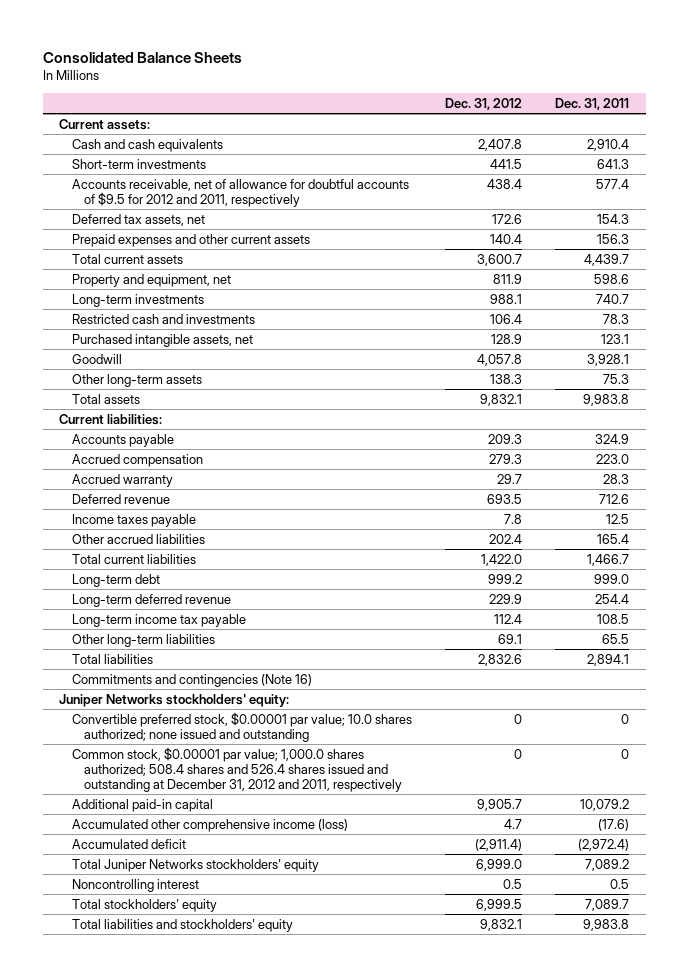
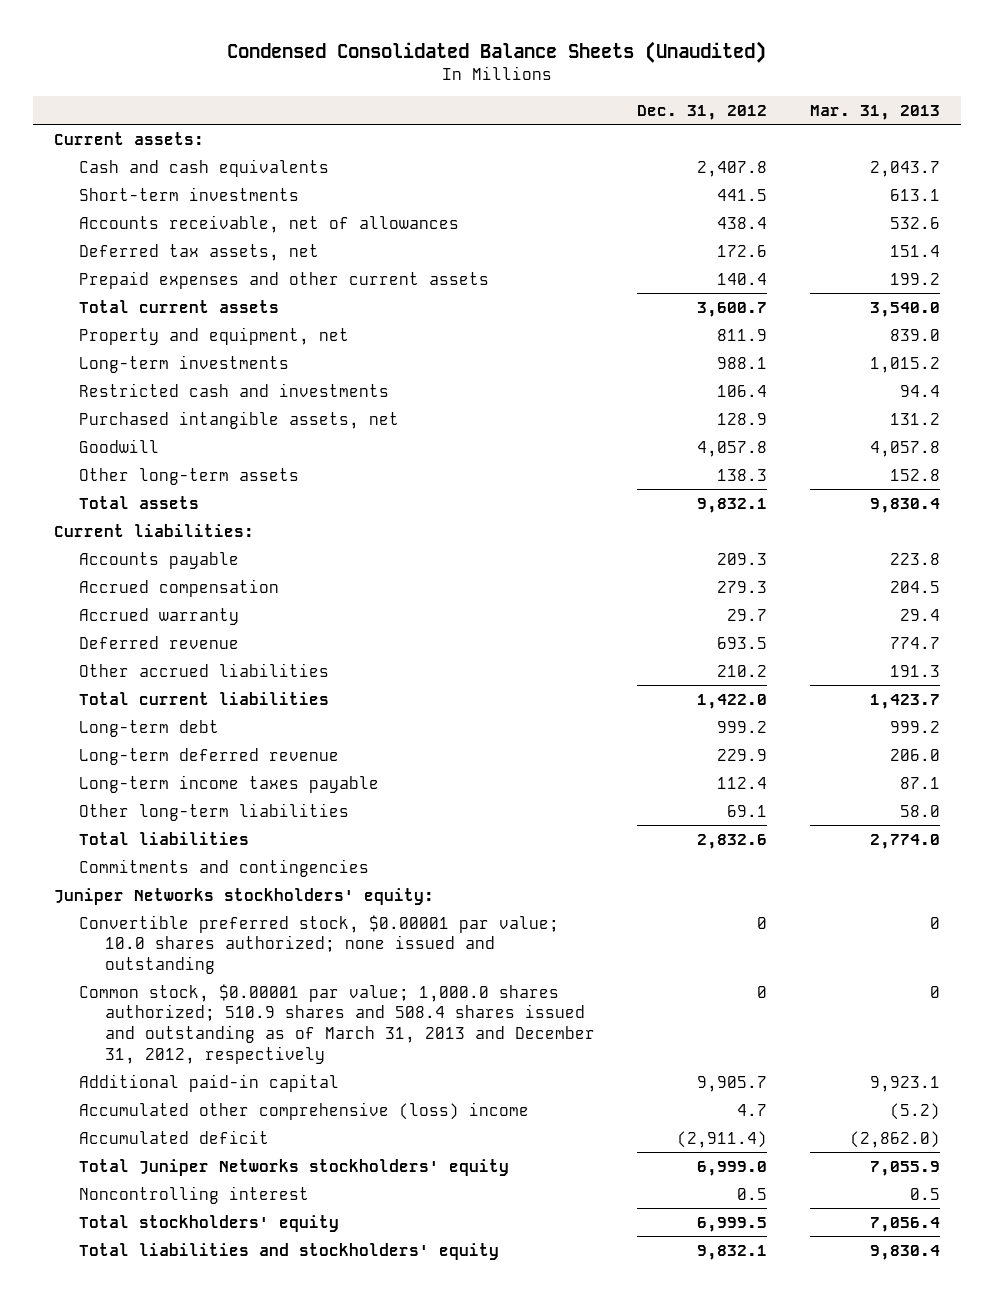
[42,51,242,63] Consolidated Balance Sheets -> [226,40,766,63] Condensed Consolidated Balance Sheets (Unaudited)
[555,97,630,110] Dec. 31, 2011 -> none
none -> [809,104,940,120] Mar. 31, 2013
[71,178,409,207] Accounts receivable, net of allowance for doubtful accounts of $9.5 for 2012 and 2011, respectively -> [79,214,460,233] Accounts receivable, net of allowances
[71,513,196,527] Income taxes payable -> none
[488,533,522,544] 202.4 -> [717,664,768,677] 210.2
[71,613,246,627] Long-term income tax payable -> [79,774,380,793] Long-term income taxes payable
[71,673,312,687] Commitments and contingencies (Note 16) -> [79,858,370,877] Commitments and contingencies
[71,746,402,792] Common stock, $0.00001 par value; 1,000.0 shares authorized; 508.4 shares and 526.4 shares issued and outstanding at December 31, 2012 and 2011, respectively -> [79,983,596,1064] Common stock, $0.00001 par value; 1,000.0 shares authorized; 510.9 shares and 508.4 shares issued and outstanding as of March 31, 2013 and December 31, 2012, respectively
[71,818,348,832] Accumulated other comprehensive income (loss) -> [79,1101,530,1120] Accumulated other comprehensive (loss) income

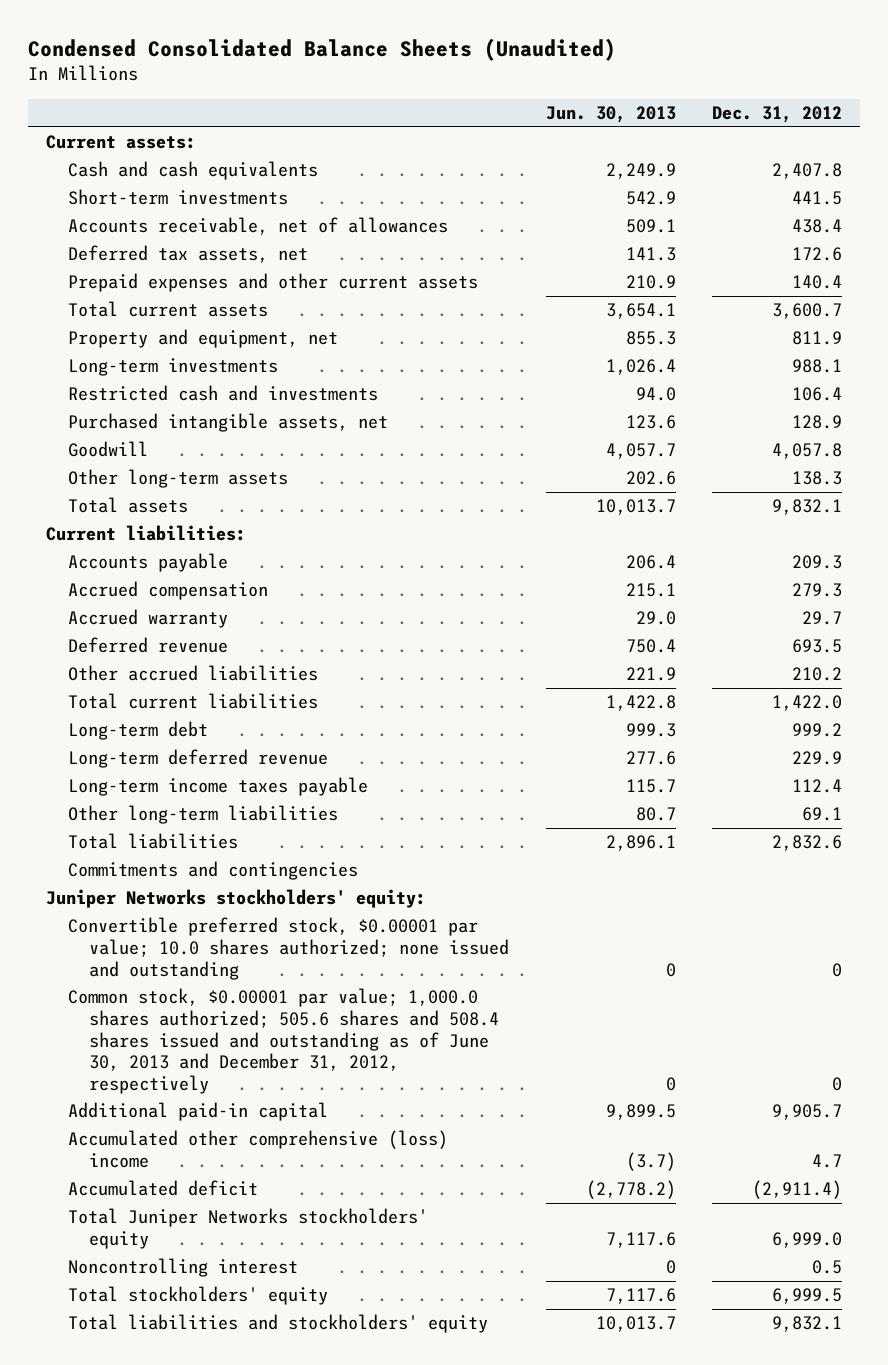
[809,104,940,120] Mar. 31, 2013 -> none
none -> [545,105,676,123] Jun. 30, 2013
[79,983,596,1064] Common stock, $0.00001 par value; 1,000.0 shares authorized; 510.9 shares and 508.4 shares issued and outstanding as of March 31, 2013 and December 31, 2012, respectively -> [67,988,500,1094] Common stock, $0.00001 par value; 1,000.0 shares authorized; 505.6 shares and 508.4 shares issued and outstanding as of June 30, 2013 and December 31, 2012, respectively

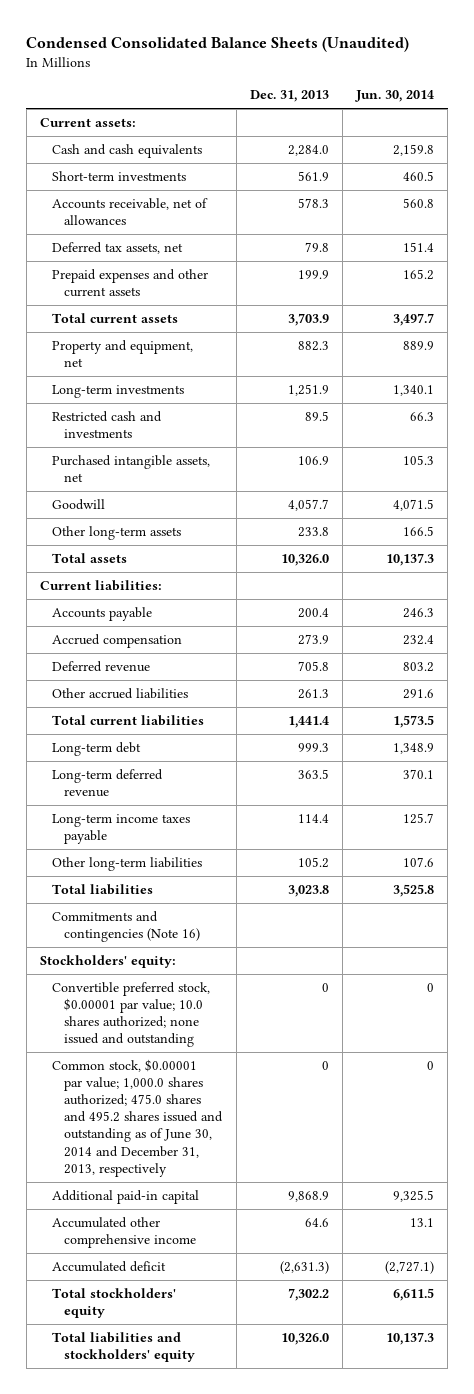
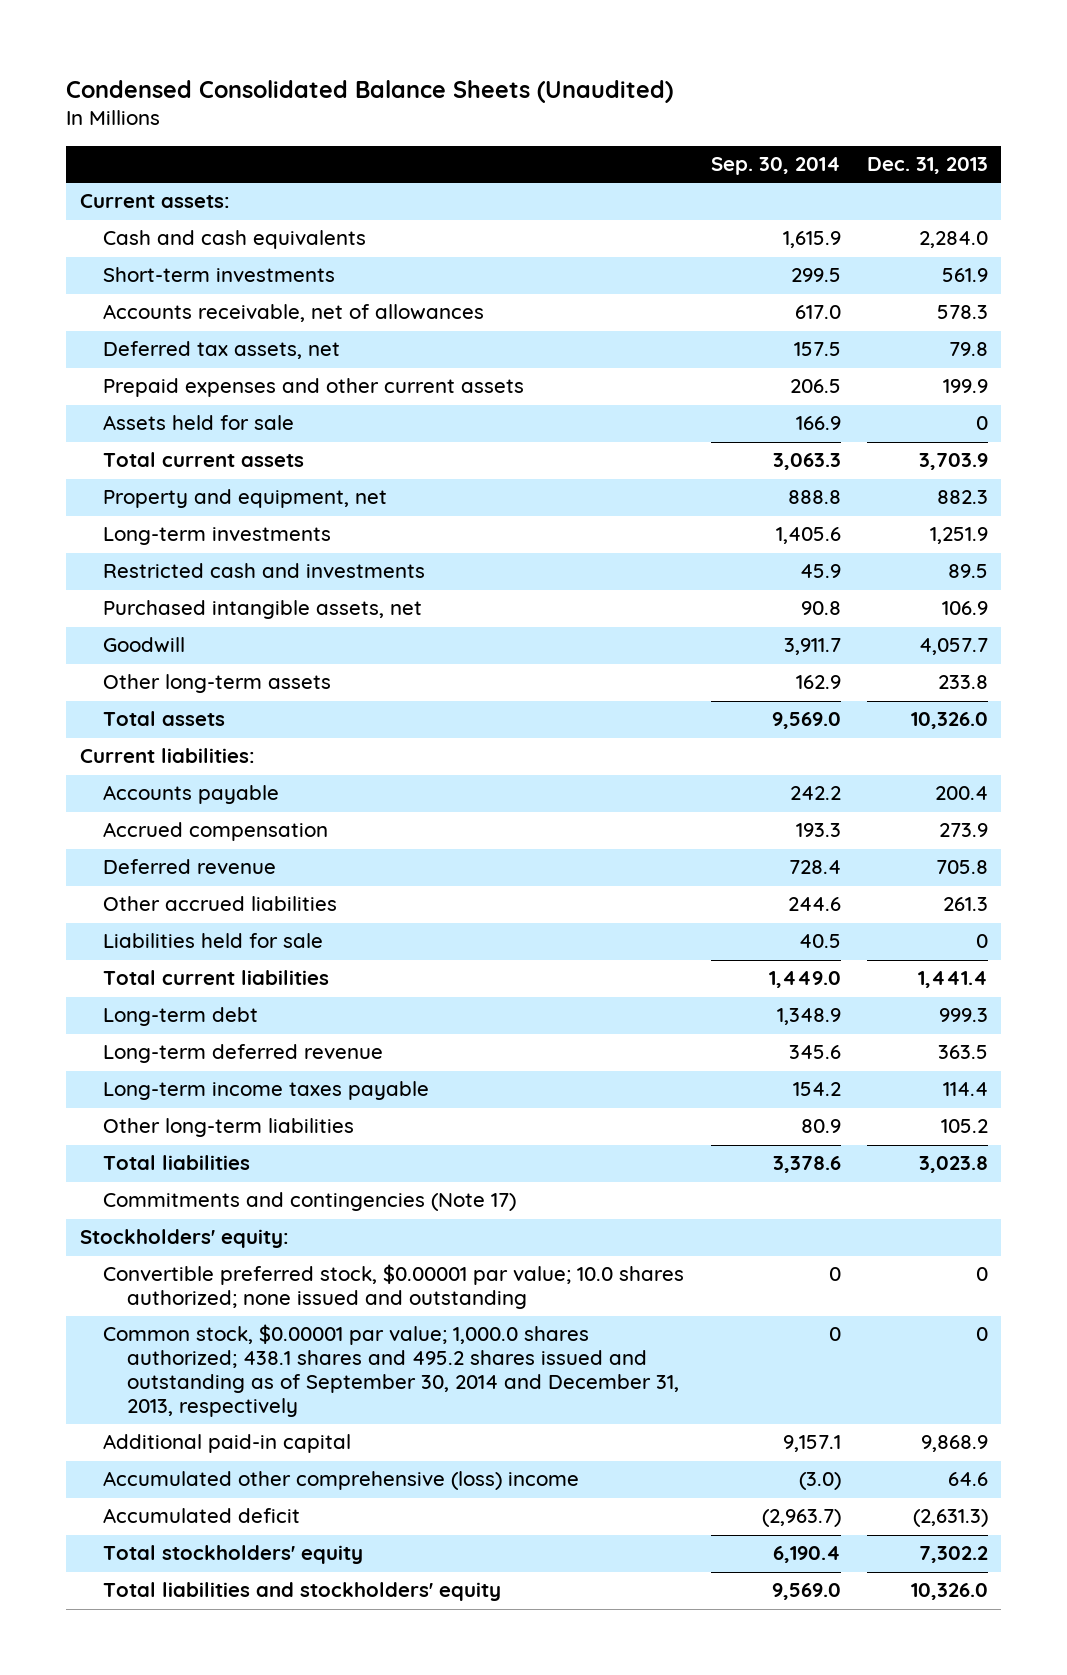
[355,90,435,103] Jun. 30, 2014 -> none
none -> [710,157,841,176] Sep. 30, 2014
none -> [103,415,295,431] Assets held for sale
none -> [103,933,324,949] Liabilities held for sale
[52,911,201,943] Commitments and contingencies (Note 16) -> [103,1192,517,1212] Commitments and contingencies (Note 17)
[52,1059,224,1177] Common stock, $0.00001 par value; 1,000.0 shares authorized; 475.0 shares and 495.2 shares issued and outstanding as of June 30, 2014 and December 31, 2013, respectively -> [103,1324,679,1417] Common stock, $0.00001 par value; 1,000.0 shares authorized; 438.1 shares and 495.2 shares issued and outstanding as of September 30, 2014 and December 31, 2013, respectively
[52,1217,197,1249] Accumulated other comprehensive income -> [103,1471,580,1491] Accumulated other comprehensive (loss) income

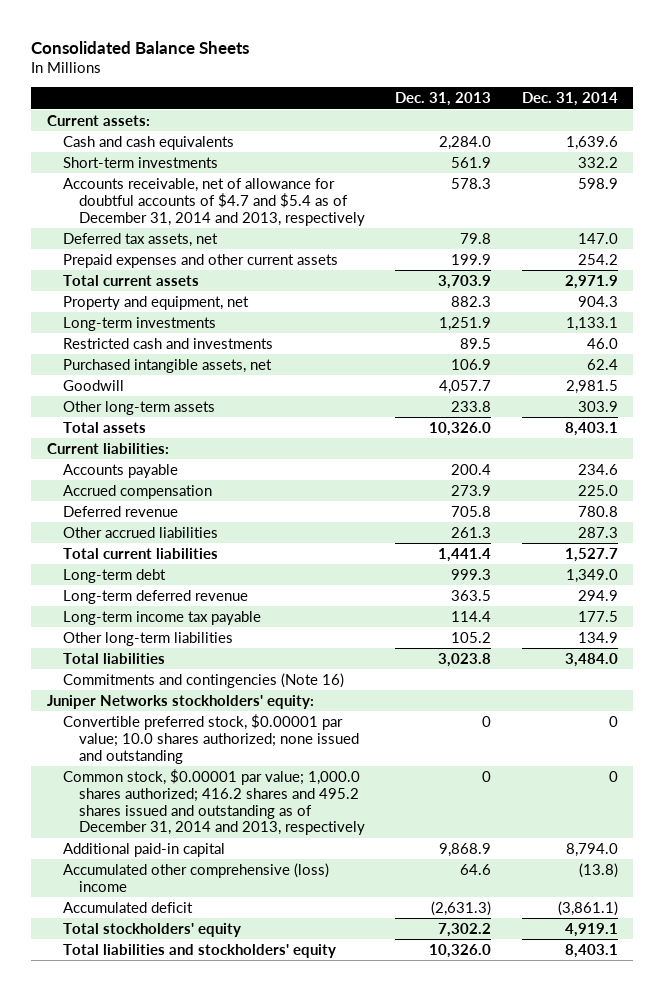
[66,79,674,103] Condensed Consolidated Balance Sheets (Unaudited) -> [31,40,250,54] Consolidated Balance Sheets
[710,157,841,176] Sep. 30, 2014 -> none
none -> [522,92,619,107] Dec. 31, 2014
[103,304,485,323] Accounts receivable, net of allowances -> [62,177,365,226] Accounts receivable, net of allowance for doubtful accounts of $4.7 and $5.4 as of December 31, 2014 and 2013, respectively
[103,415,295,431] Assets held for sale -> none
[103,933,324,949] Liabilities held for sale -> none
[103,1081,430,1101] Long-term income taxes payable -> [62,610,261,625] Long-term income tax payable
[103,1192,517,1212] Commitments and contingencies (Note 17) -> [62,672,344,688] Commitments and contingencies (Note 16)
[79,1229,289,1249] Stockholders' equity: -> [46,694,314,709] Juniper Networks stockholders' equity:
[103,1324,679,1417] Common stock, $0.00001 par value; 1,000.0 shares authorized; 438.1 shares and 495.2 shares issued and outstanding as of September 30, 2014 and December 31, 2013, respectively -> [62,768,365,836] Common stock, $0.00001 par value; 1,000.0 shares authorized; 416.2 shares and 495.2 shares issued and outstanding as of December 31, 2014 and 2013, respectively

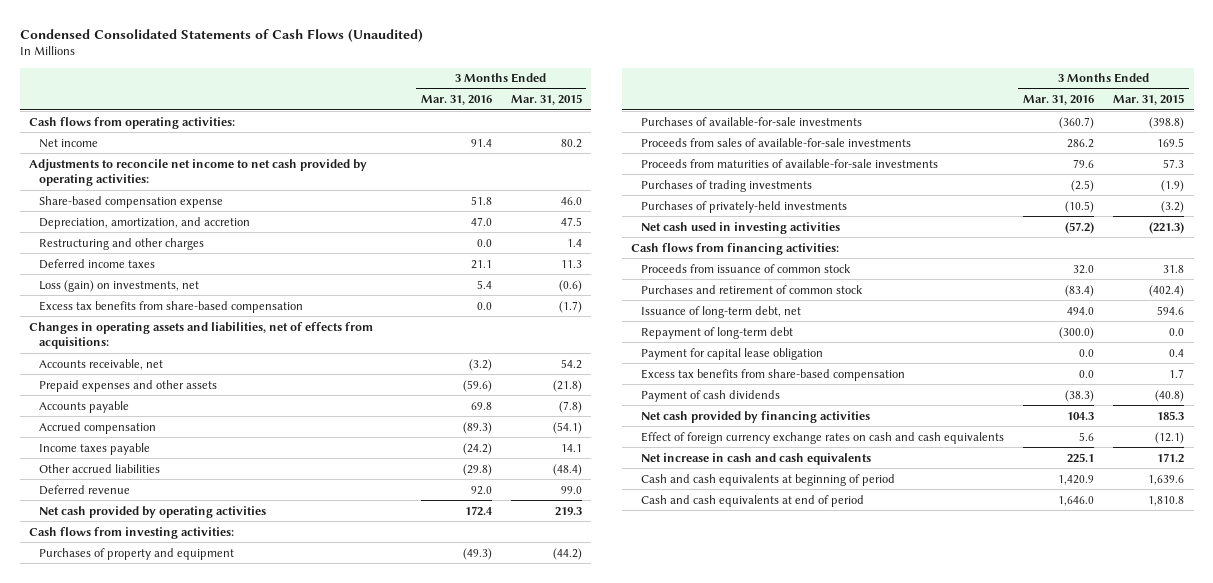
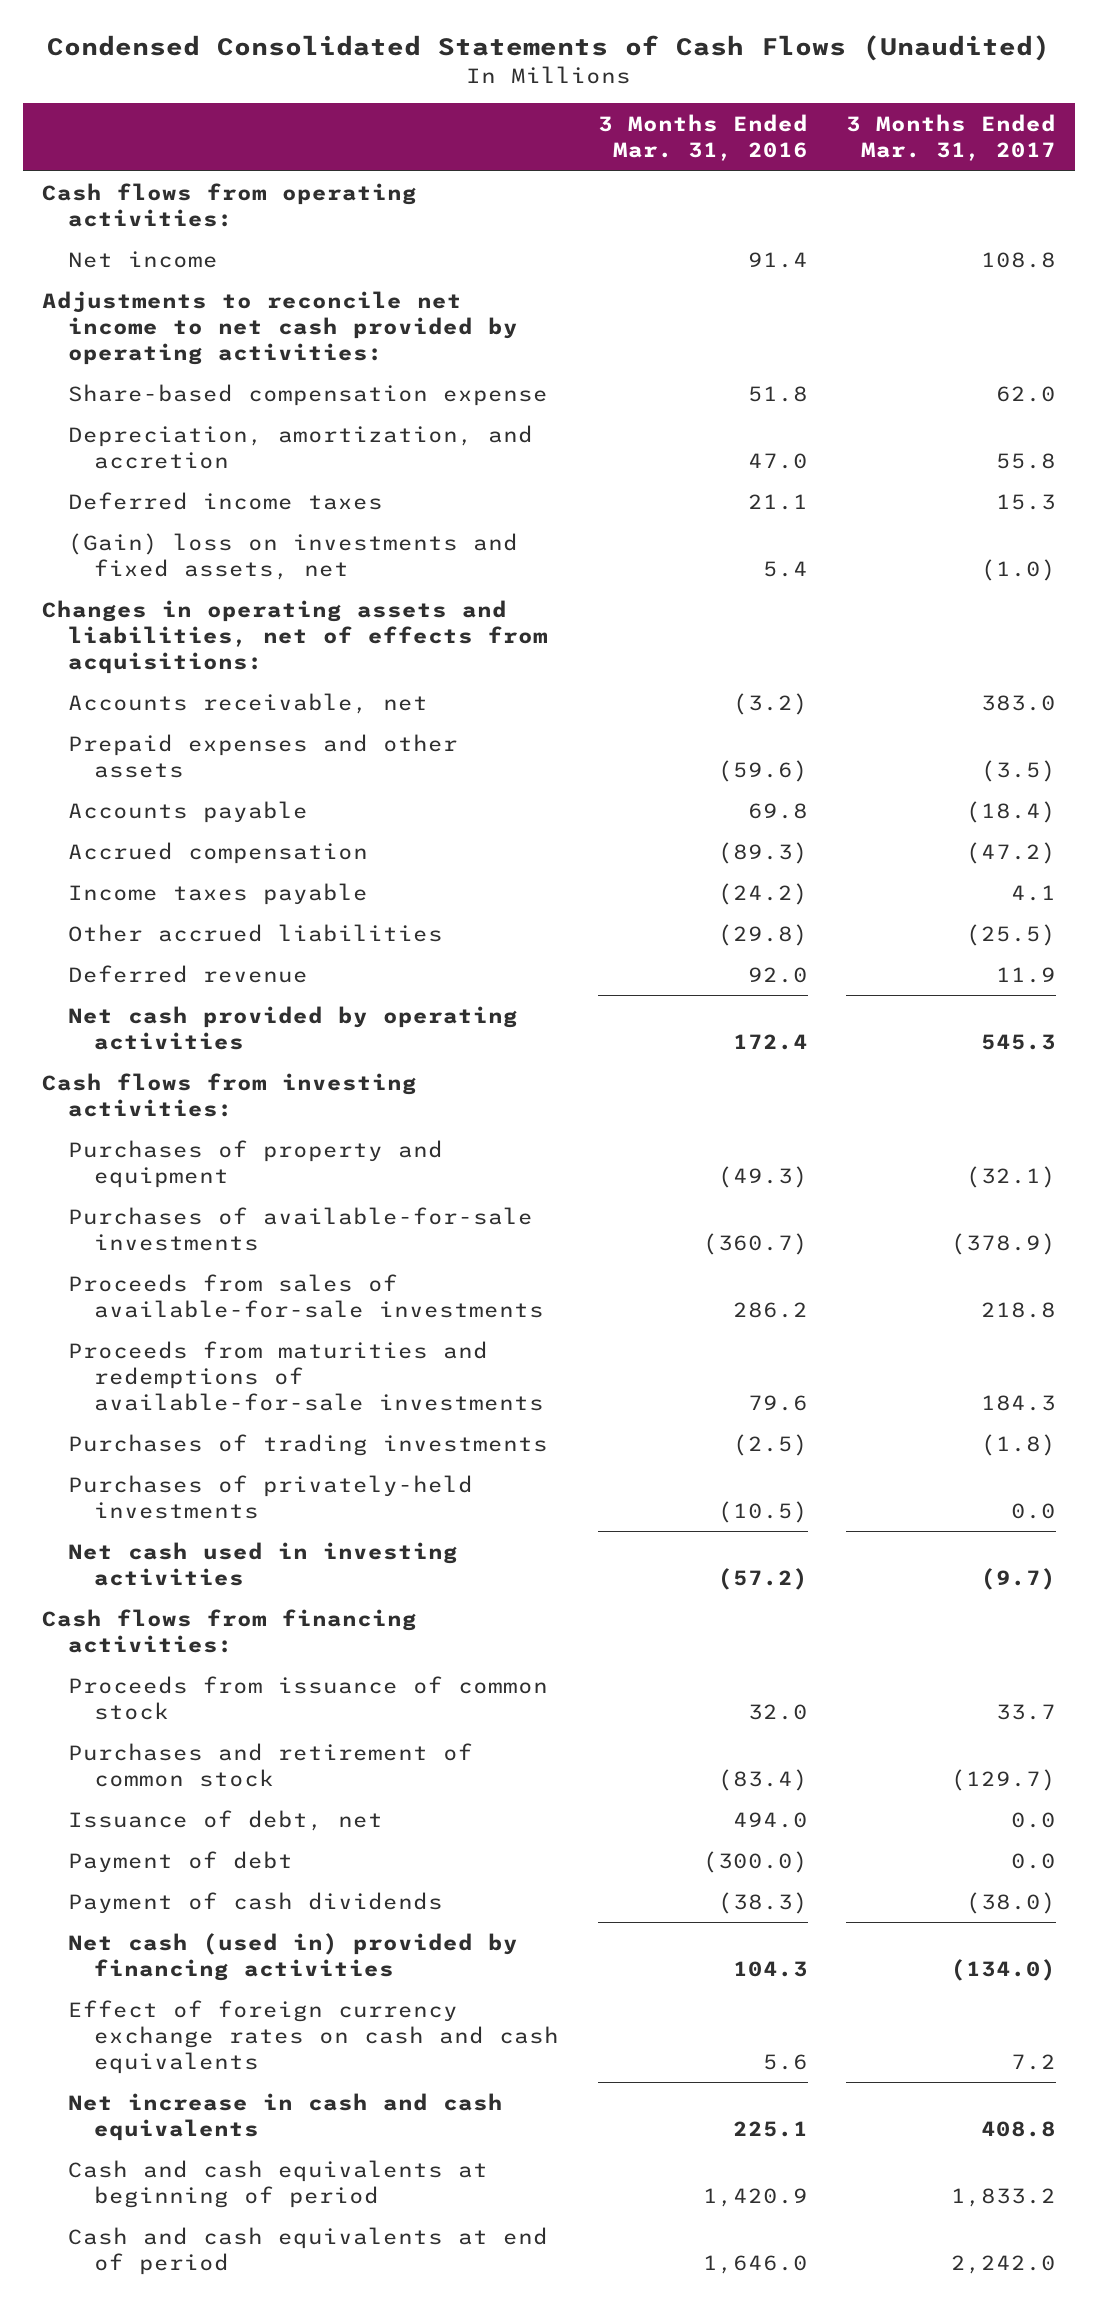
[510,94,582,106] Mar. 31, 2015 -> none
none -> [846,114,1057,162] 3 Months Ended Mar. 31, 2017
[38,237,204,250] Restructuring and other charges -> none
[38,300,303,313] Excess tax benefits from share-based compensation -> none
[38,279,199,292] Loss (gain) on investments, net -> [68,532,519,580] (Gain) loss on investments and fixed assets, net
[641,158,939,168] Proceeds from maturities of available-for-sale investments -> [68,1340,545,1411] Proceeds from maturities and redemptions of available-for-sale investments
[641,347,824,360] Payment for capital lease obligation -> none
[641,368,906,381] Excess tax benefits from share-based compensation -> none
[641,305,802,318] Issuance of long-term debt, net -> [68,1809,384,1831] Issuance of debt, net
[641,326,794,339] Repayment of long-term debt -> [68,1850,294,1873] Payment of debt
[641,410,871,423] Net cash provided by financing activities -> [68,1932,519,1981] Net cash (used in) provided by financing activities

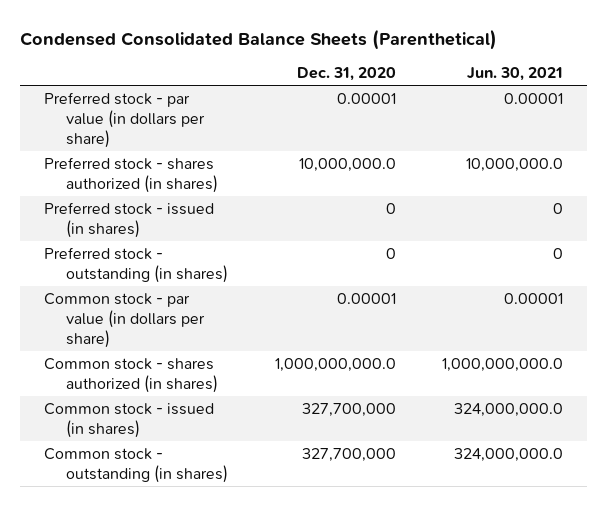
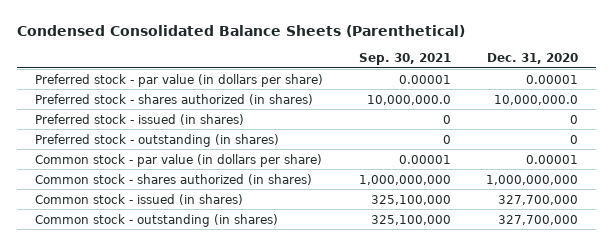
[467,67,564,82] Jun. 30, 2021 -> none
none -> [358,53,451,66] Sep. 30, 2021
[274,357,396,372] 1,000,000,000.0 -> [486,174,579,185] 1,000,000,000

